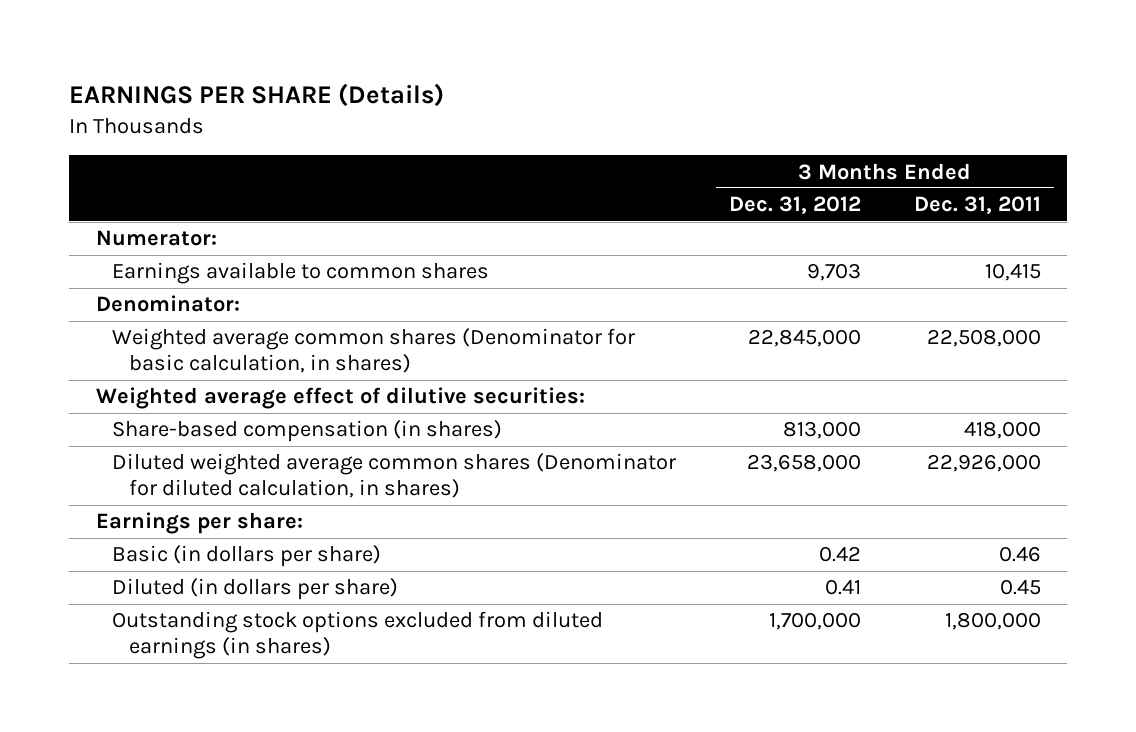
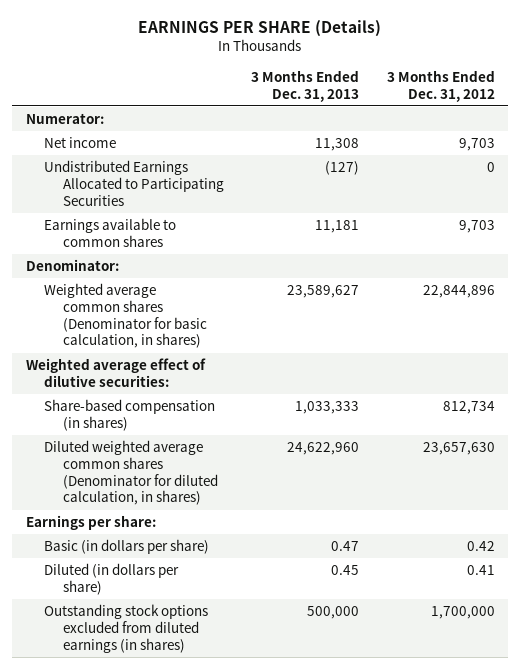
[913,196,1041,215] Dec. 31, 2011 -> none
none -> [251,69,360,102] 3 Months Ended Dec. 31, 2013
none -> [44,137,117,149] Net income
none -> [44,160,224,206] Undistributed Earnings Allocated to Participating Securities
[747,329,861,348] 22,845,000 -> [422,285,495,299] 22,844,896
[782,421,861,440] 813,000 -> [442,401,495,415] 812,734
[746,454,861,473] 23,658,000 -> [422,442,495,456] 23,657,630

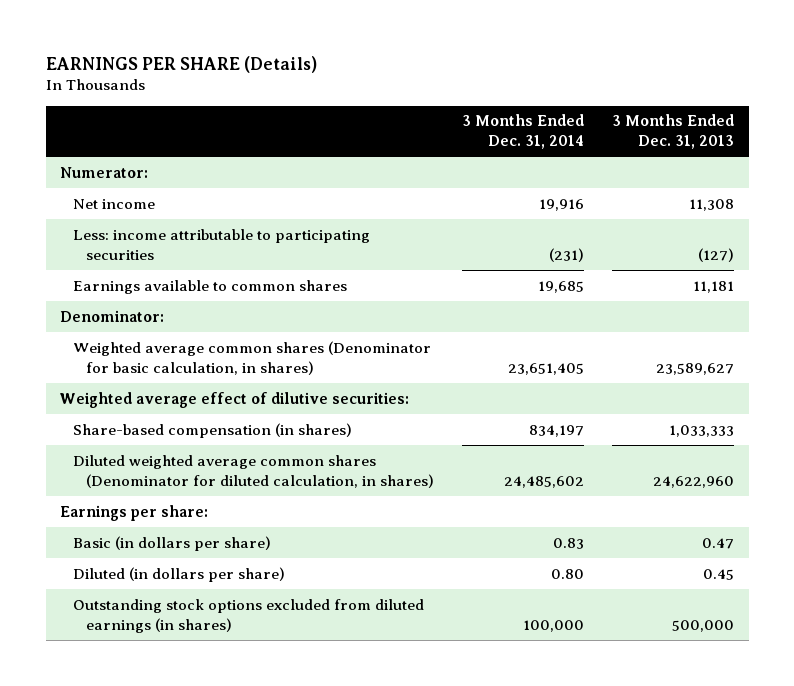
[386,69,495,102] 3 Months Ended Dec. 31, 2012 -> none
none -> [462,114,585,150] 3 Months Ended Dec. 31, 2014
[44,160,224,206] Undistributed Earnings Allocated to Participating Securities -> [72,228,370,260] Less: income attributable to participating securities

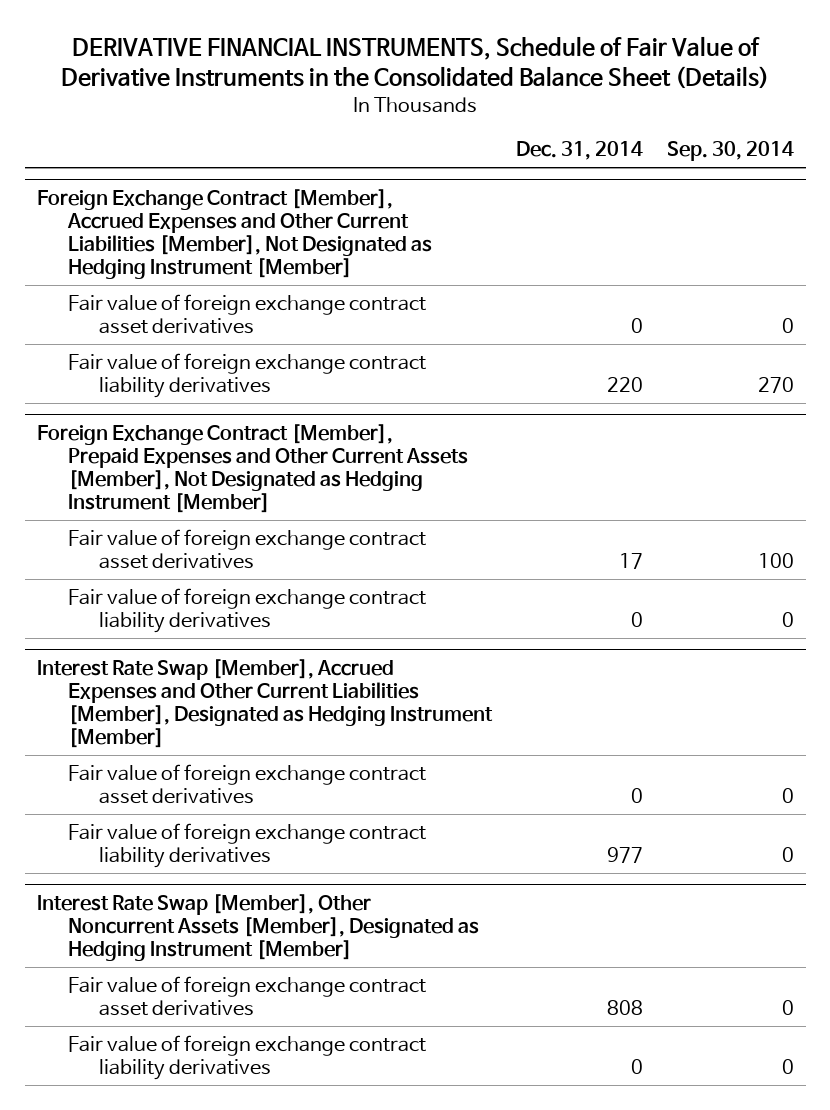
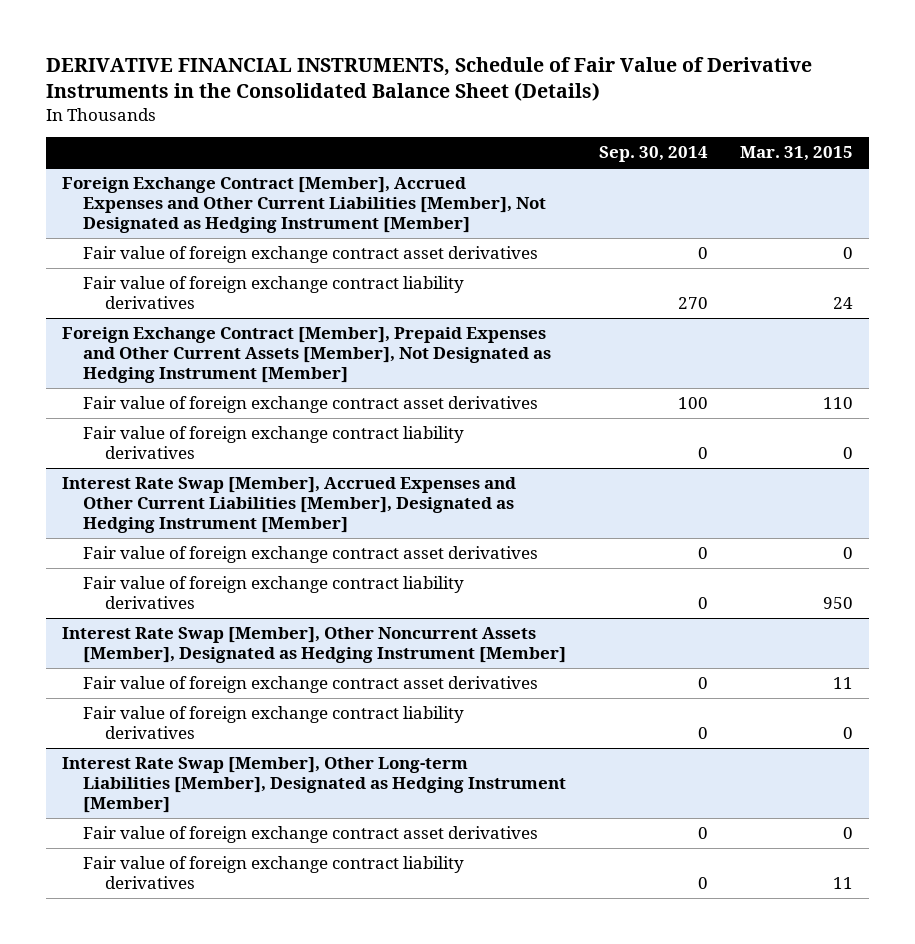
[515,141,643,161] Dec. 31, 2014 -> none
none -> [740,146,854,162] Mar. 31, 2015
none -> [61,756,567,814] Interest Rate Swap [Member], Other Long-term Liabilities [Member], Designated as Hedging Instrument [Member]
none -> [83,825,539,843] Fair value of foreign exchange contract asset derivatives
none -> [83,855,465,890] Fair value of foreign exchange contract liability derivatives

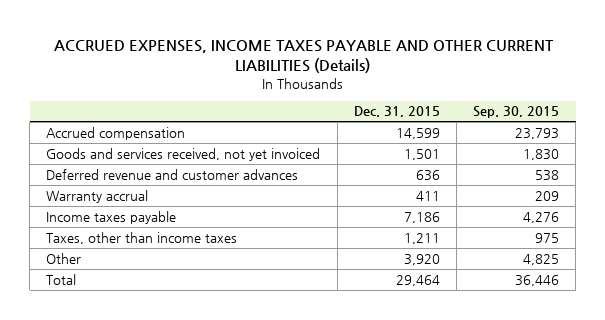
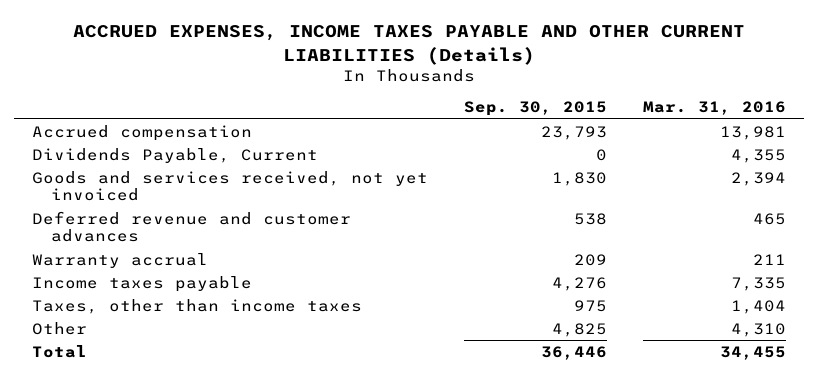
[353,106,440,118] Dec. 31, 2015 -> none
none -> [643,101,787,116] Mar. 31, 2016
none -> [32,147,319,163] Dividends Payable, Current

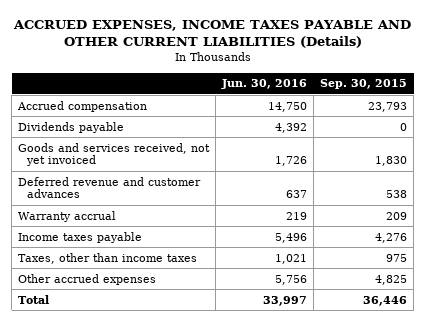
[643,101,787,116] Mar. 31, 2016 -> none
none -> [221,79,308,90] Jun. 30, 2016
[32,147,319,163] Dividends Payable, Current -> [18,121,125,133] Dividends payable
[32,321,88,335] Other -> [18,273,157,285] Other accrued expenses

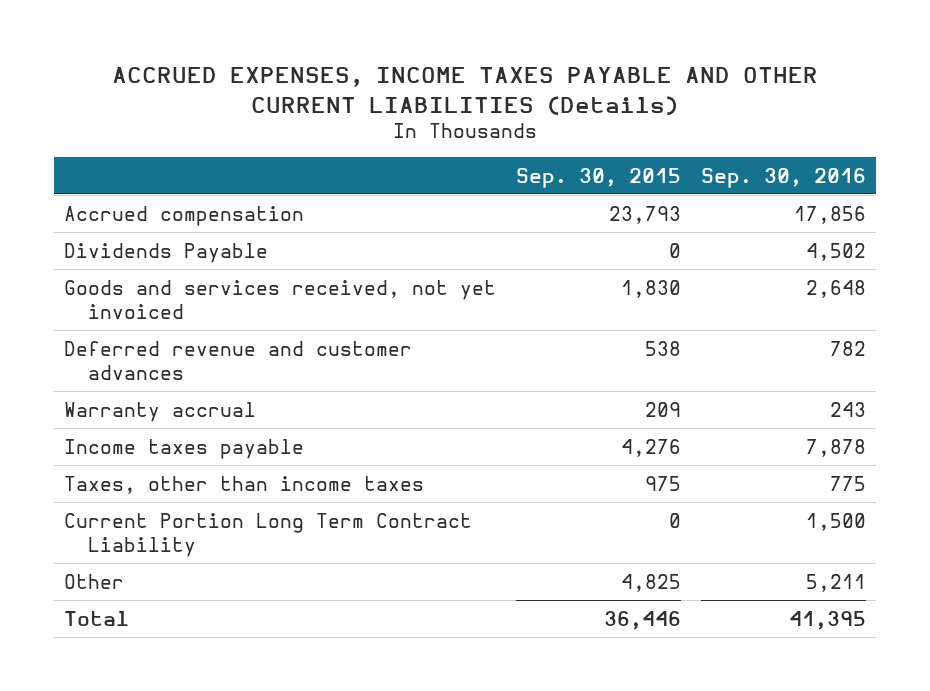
[221,79,308,90] Jun. 30, 2016 -> none
none -> [701,167,867,188] Sep. 30, 2016
[18,121,125,133] Dividends payable -> [64,242,269,263] Dividends Payable
none -> [64,512,473,558] Current Portion Long Term Contract Liability
[18,273,157,285] Other accrued expenses -> [64,573,125,589] Other

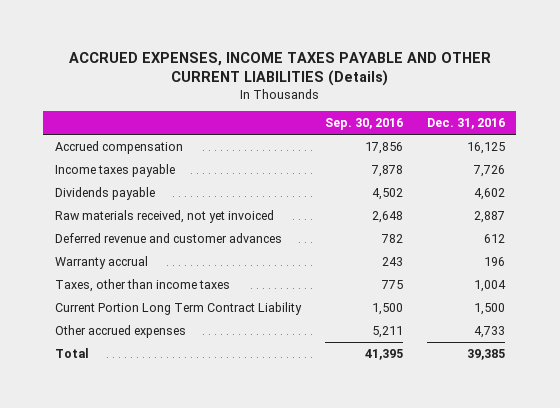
[516,167,682,188] Sep. 30, 2015 -> none
none -> [426,118,505,130] Dec. 31, 2016
[64,438,305,459] Income taxes payable -> [55,163,176,177] Income taxes payable
[64,242,269,263] Dividends Payable -> [55,186,156,200] Dividends payable
[64,279,497,320] Goods and services received, not yet invoiced -> [55,209,275,223] Raw materials received, not yet invoiced
[64,573,125,589] Other -> [55,324,187,338] Other accrued expenses

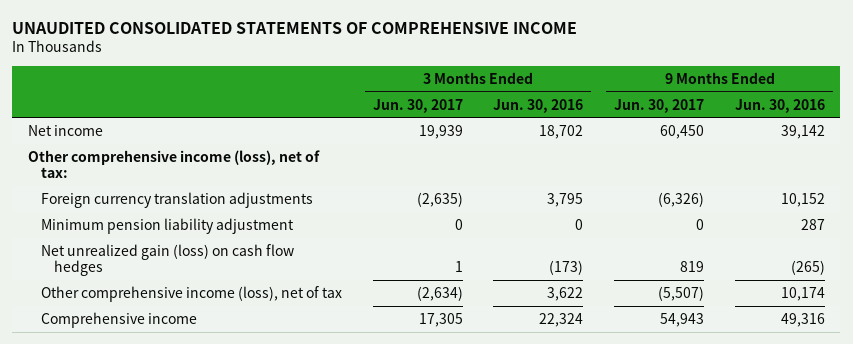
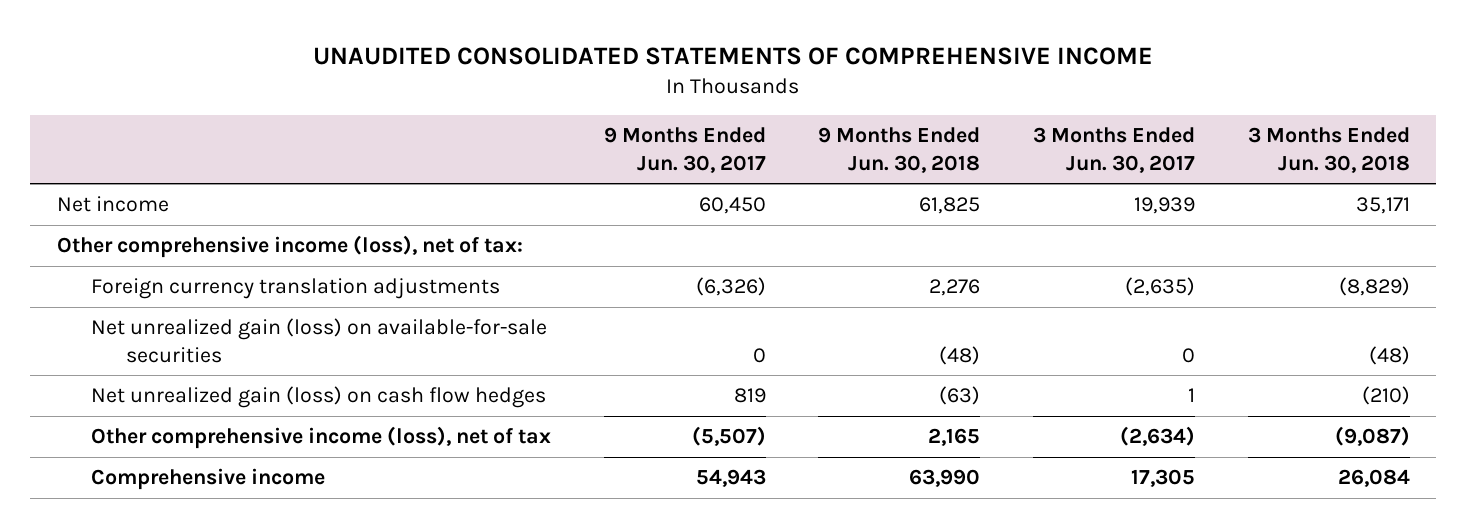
[493,98,584,113] Jun. 30, 2016 -> none
[734,98,825,113] Jun. 30, 2016 -> none
none -> [818,126,981,173] 9 Months Ended Jun. 30, 2018
none -> [1247,126,1410,173] 3 Months Ended Jun. 30, 2018
[40,217,294,234] Minimum pension liability adjustment -> none
none -> [91,318,548,363] Net unrealized gain (loss) on available-for-sale securities

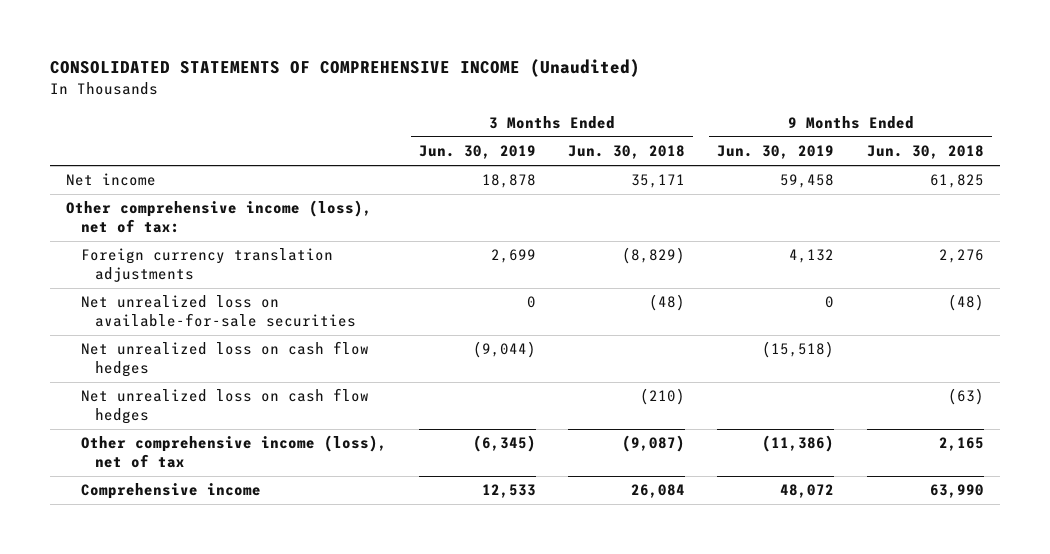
[313,46,1154,65] UNAUDITED CONSOLIDATED STATEMENTS OF COMPREHENSIVE INCOME -> [50,59,641,78] CONSOLIDATED STATEMENTS OF COMPREHENSIVE INCOME (Unaudited)
[603,126,766,173] 9 Months Ended Jun. 30, 2017 -> none
[1032,126,1195,173] 3 Months Ended Jun. 30, 2017 -> none
none -> [418,145,536,160] Jun. 30, 2019
none -> [717,145,835,160] Jun. 30, 2019
[91,318,548,363] Net unrealized gain (loss) on available-for-sale securities -> [80,295,356,327] Net unrealized loss on available-for-sale securities
none -> [80,341,369,377] Net unrealized loss on cash flow hedges
[91,386,547,409] Net unrealized gain (loss) on cash flow hedges -> [80,388,369,424] Net unrealized loss on cash flow hedges

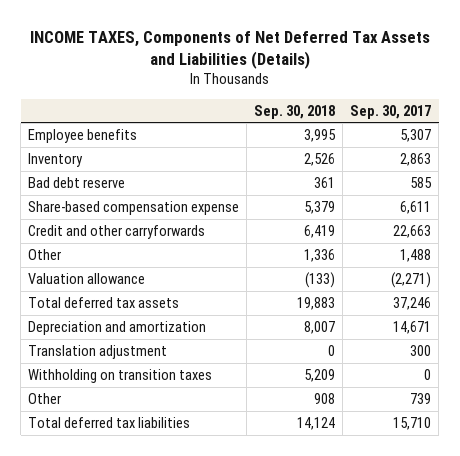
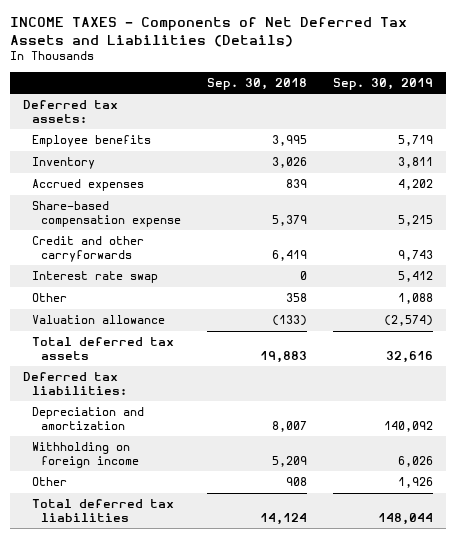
[29,31,430,70] INCOME TAXES, Components of Net Deferred Tax Assets and Liabilities (Details) -> [9,17,407,47] INCOME TAXES - Components of Net Deferred Tax Assets and Liabilities (Details)
[350,104,432,119] Sep. 30, 2017 -> none
none -> [332,77,433,90] Sep. 30, 2019
none -> [22,100,118,123] Deferred tax assets:
[28,176,126,188] Bad debt reserve -> none
[304,152,336,166] 2,526 -> [271,157,307,169] 3,026
none -> [31,179,144,192] Accrued expenses
none -> [31,271,158,284] Interest rate swap
[304,248,336,262] 1,336 -> [285,293,307,303] 358
none -> [22,372,127,395] Deferred tax liabilities:
[28,344,168,359] Translation adjustment -> none
[28,368,213,383] Withholding on transition taxes -> [31,442,139,468] Withholding on foreign income

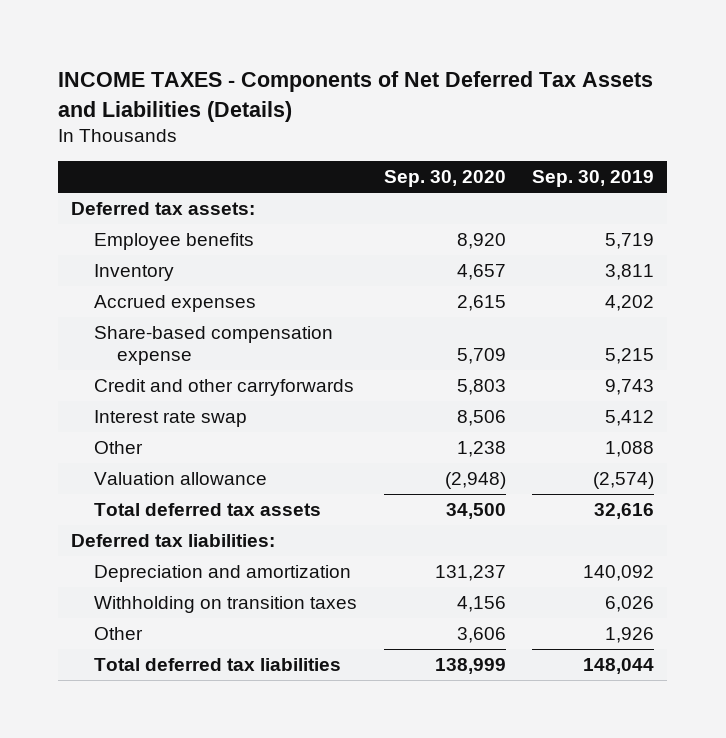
[206,77,307,90] Sep. 30, 2018 -> none
none -> [383,170,506,188] Sep. 30, 2020
[31,442,139,468] Withholding on foreign income -> [94,596,358,614] Withholding on transition taxes

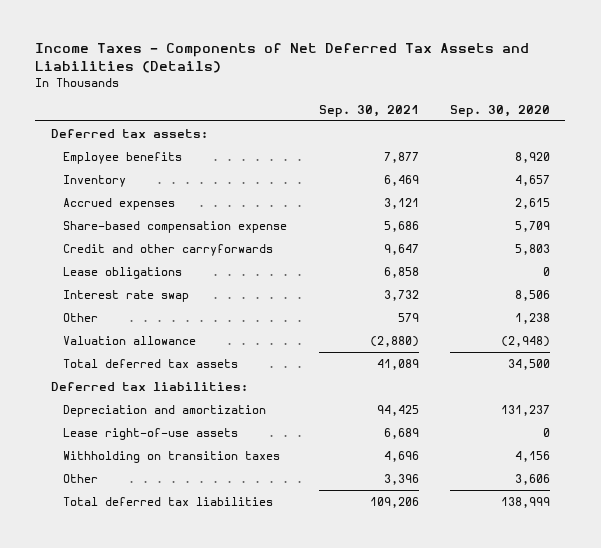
[58,71,654,122] INCOME TAXES - Components of Net Deferred Tax Assets and Liabilities (Details) -> [35,43,530,74] Income Taxes - Components of Net Deferred Tax Assets and Liabilities (Details)
[532,170,655,188] Sep. 30, 2019 -> none
none -> [318,104,419,117] Sep. 30, 2021
none -> [63,266,183,279] Lease obligations
none -> [63,427,239,440] Lease right-of-use assets

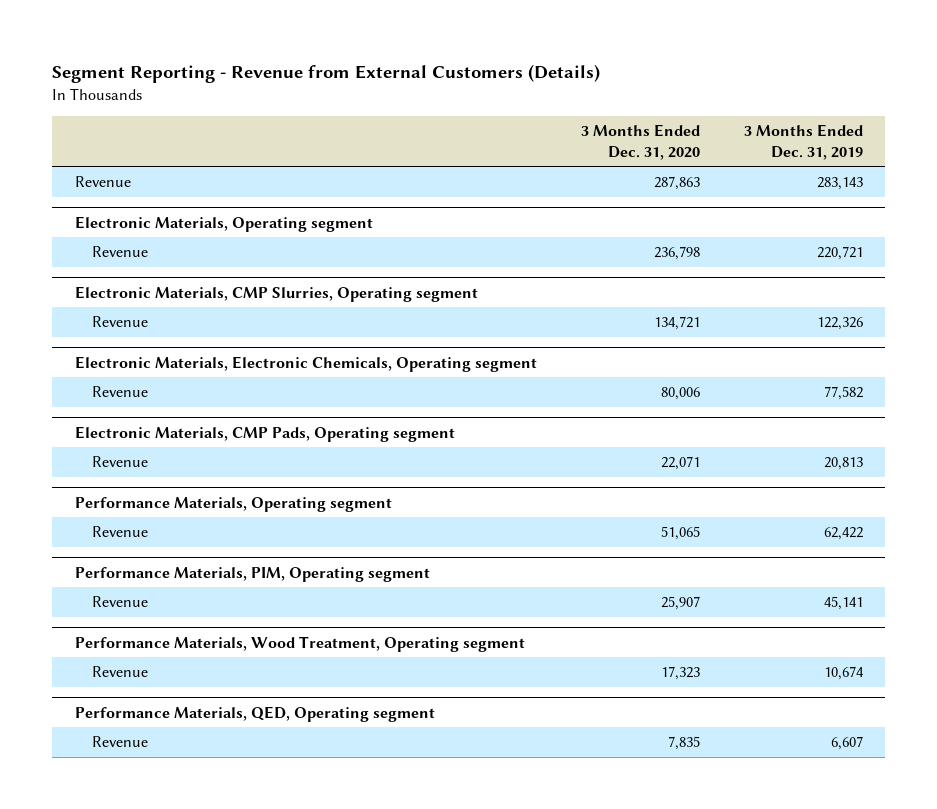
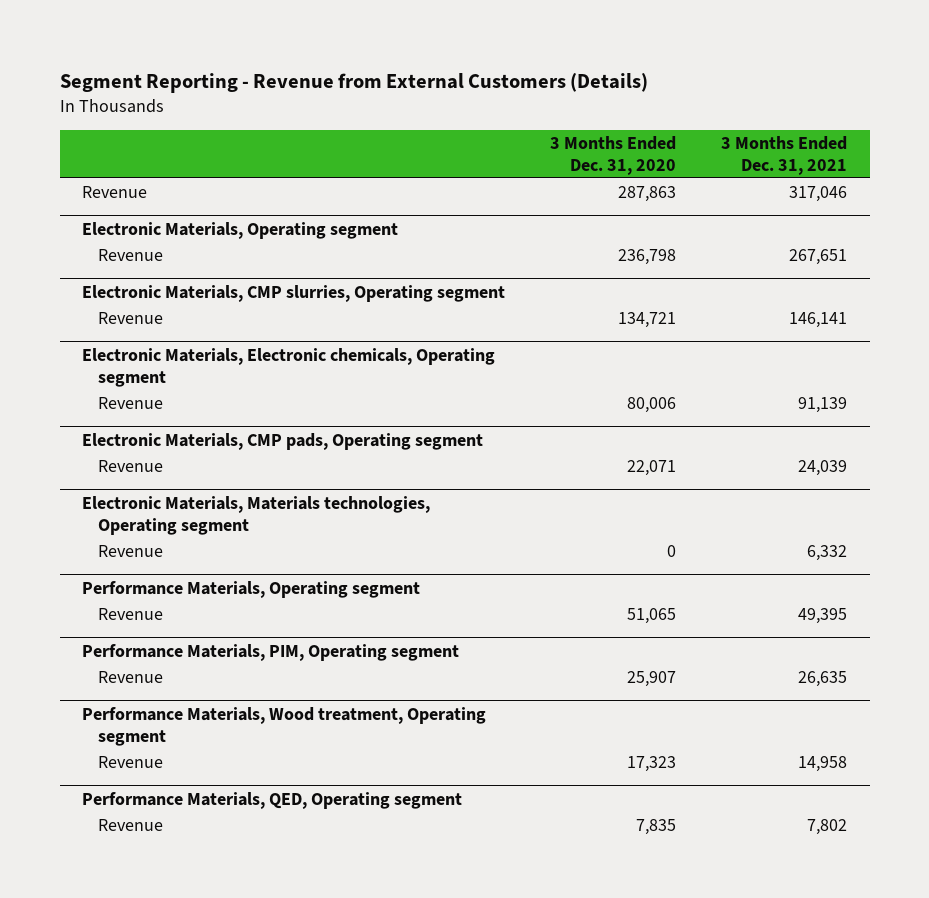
[743,124,863,160] 3 Months Ended Dec. 31, 2019 -> none
none -> [721,135,848,175] 3 Months Ended Dec. 31, 2021
[74,285,478,302] Electronic Materials, CMP Slurries, Operating segment -> [82,285,506,303] Electronic Materials, CMP slurries, Operating segment
[74,355,537,372] Electronic Materials, Electronic Chemicals, Operating segment -> [82,348,496,387] Electronic Materials, Electronic chemicals, Operating segment
[74,425,455,442] Electronic Materials, CMP Pads, Operating segment -> [82,433,484,451] Electronic Materials, CMP pads, Operating segment
none -> [82,496,431,535] Electronic Materials, Materials technologies, Operating segment
none -> [97,545,163,558] Revenue
[74,635,525,652] Performance Materials, Wood Treatment, Operating segment -> [82,707,487,746] Performance Materials, Wood treatment, Operating segment

